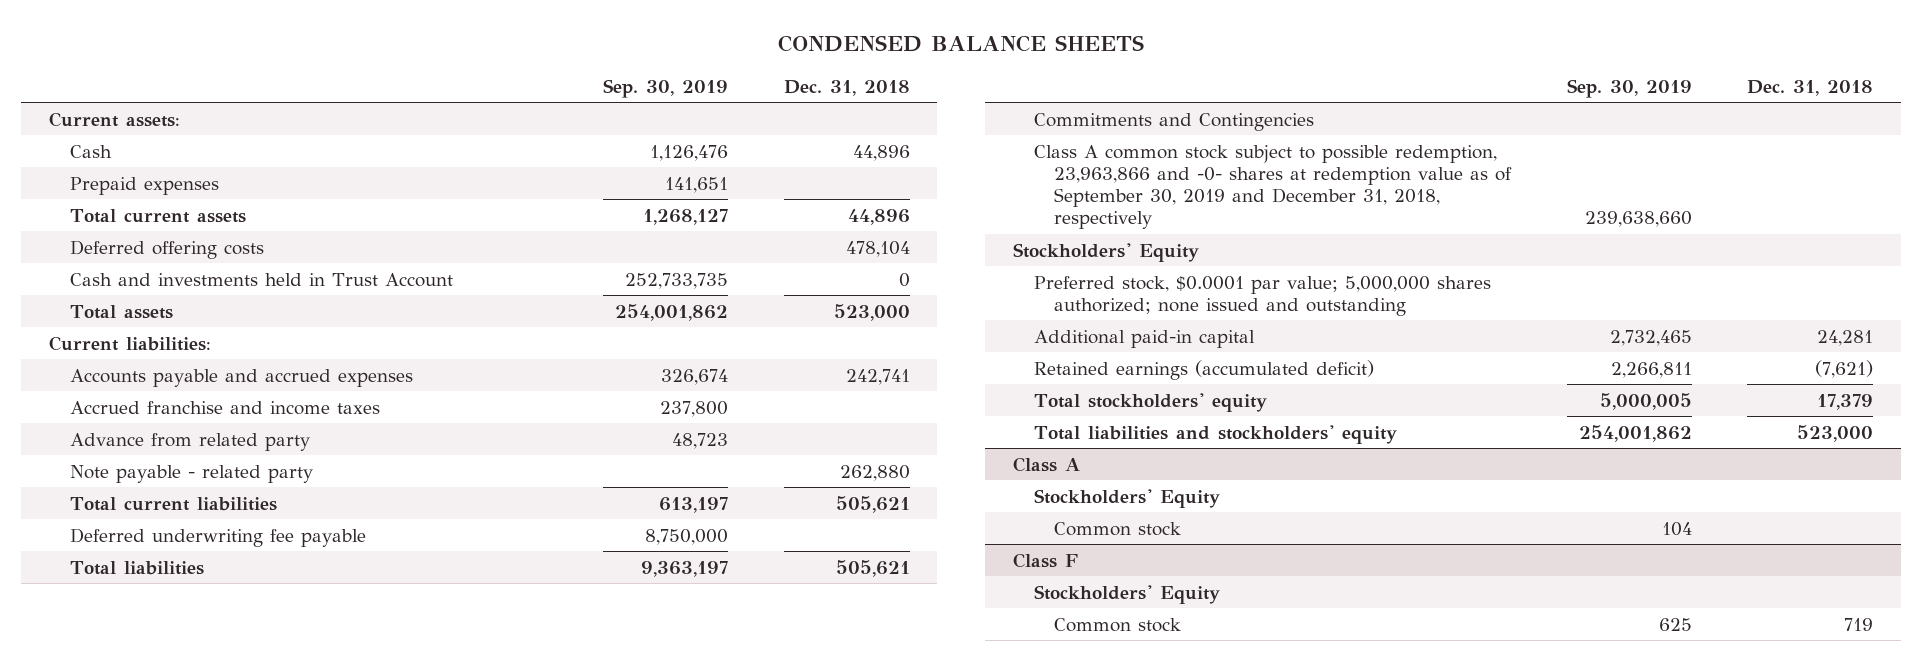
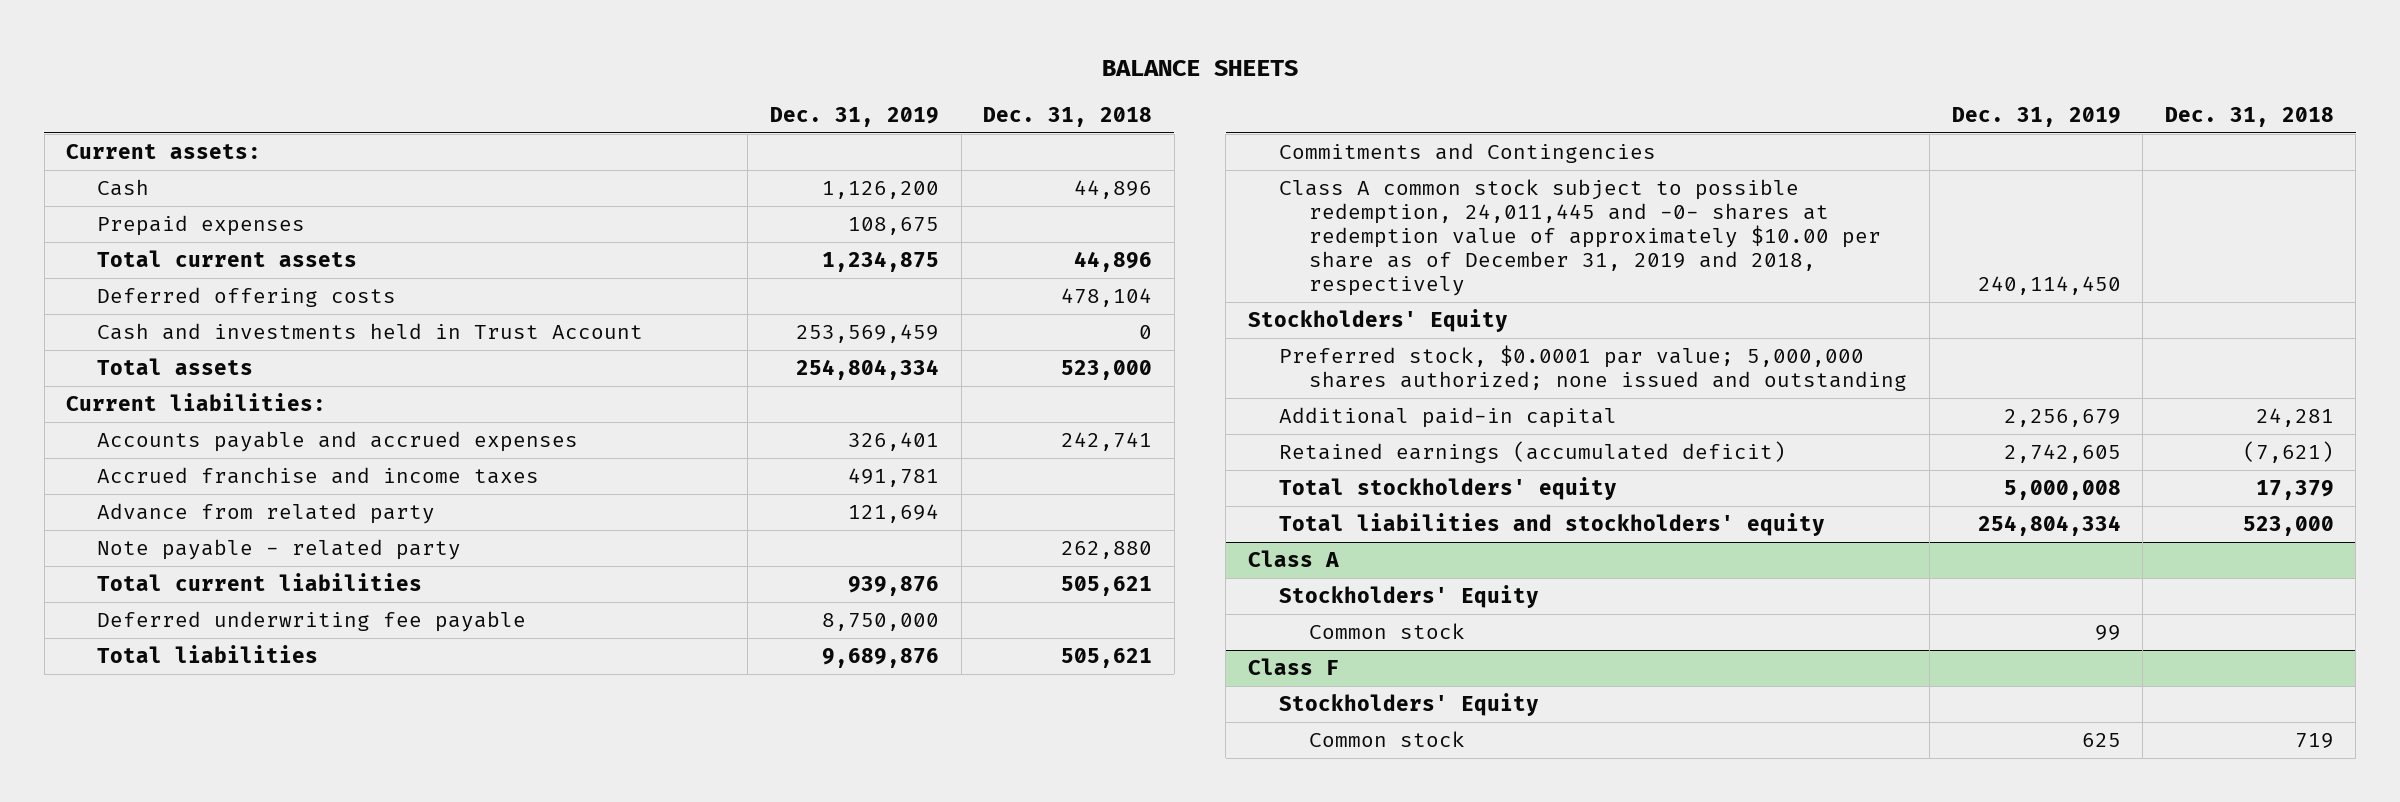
[778,35,1145,53] CONDENSED BALANCE SHEETS -> [1101,59,1298,76] BALANCE SHEETS
[603,78,729,98] Sep. 30, 2019 -> none
none -> [770,106,940,127] Dec. 31, 2019
[1033,144,1513,230] Class A common stock subject to possible redemption, 23,963,866 and -0- shares at redemption value as of September 30, 2019 and December 31, 2018, respectively -> [1278,179,1882,297] Class A common stock subject to possible redemption, 24,011,445 and -0- shares at redemption value of approximately $10.00 per share as of December 31, 2019 and 2018, respectively

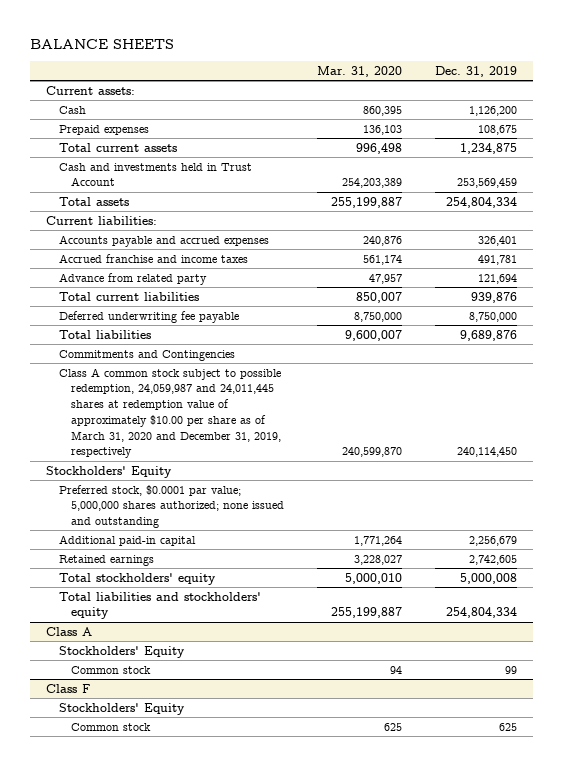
[983,106,1153,127] Dec. 31, 2018 -> none
none -> [316,65,402,77] Mar. 31, 2020
[96,287,396,308] Deferred offering costs -> none
[96,539,461,561] Note payable - related party -> none
[1278,179,1882,297] Class A common stock subject to possible redemption, 24,011,445 and -0- shares at redemption value of approximately $10.00 per share as of December 31, 2019 and 2018, respectively -> [58,367,281,459] Class A common stock subject to possible redemption, 24,059,987 and 24,011,445 shares at redemption value of approximately $10.00 per share as of March 31, 2020 and December 31, 2019, respectively
[1278,441,1786,464] Retained earnings (accumulated deficit) -> [58,554,154,566] Retained earnings

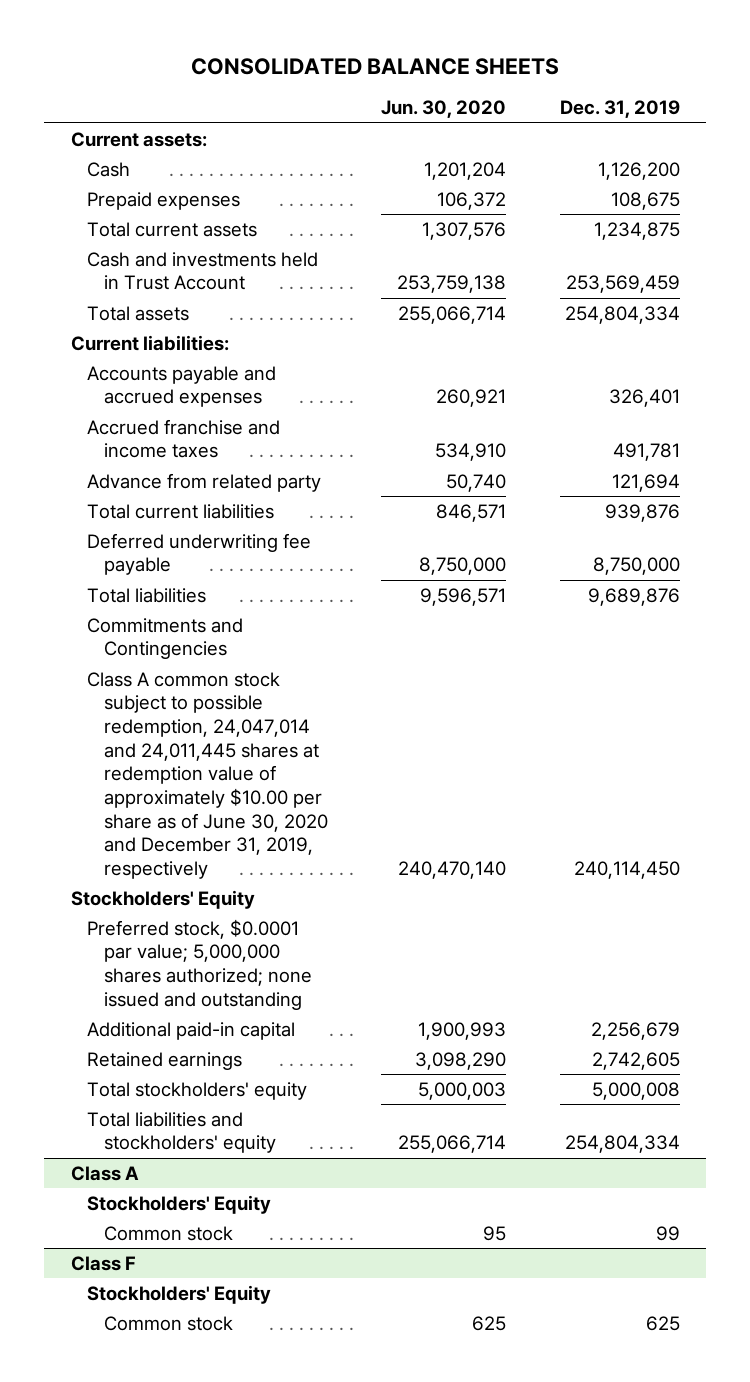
[29,38,174,49] BALANCE SHEETS -> [191,57,560,75] CONSOLIDATED BALANCE SHEETS
[316,65,402,77] Mar. 31, 2020 -> none
none -> [381,100,507,119] Jun. 30, 2020
[58,367,281,459] Class A common stock subject to possible redemption, 24,059,987 and 24,011,445 shares at redemption value of approximately $10.00 per share as of March 31, 2020 and December 31, 2019, respectively -> [87,671,328,879] Class A common stock subject to possible redemption, 24,047,014 and 24,011,445 shares at redemption value of approximately $10.00 per share as of June 30, 2020 and December 31, 2019, respectively

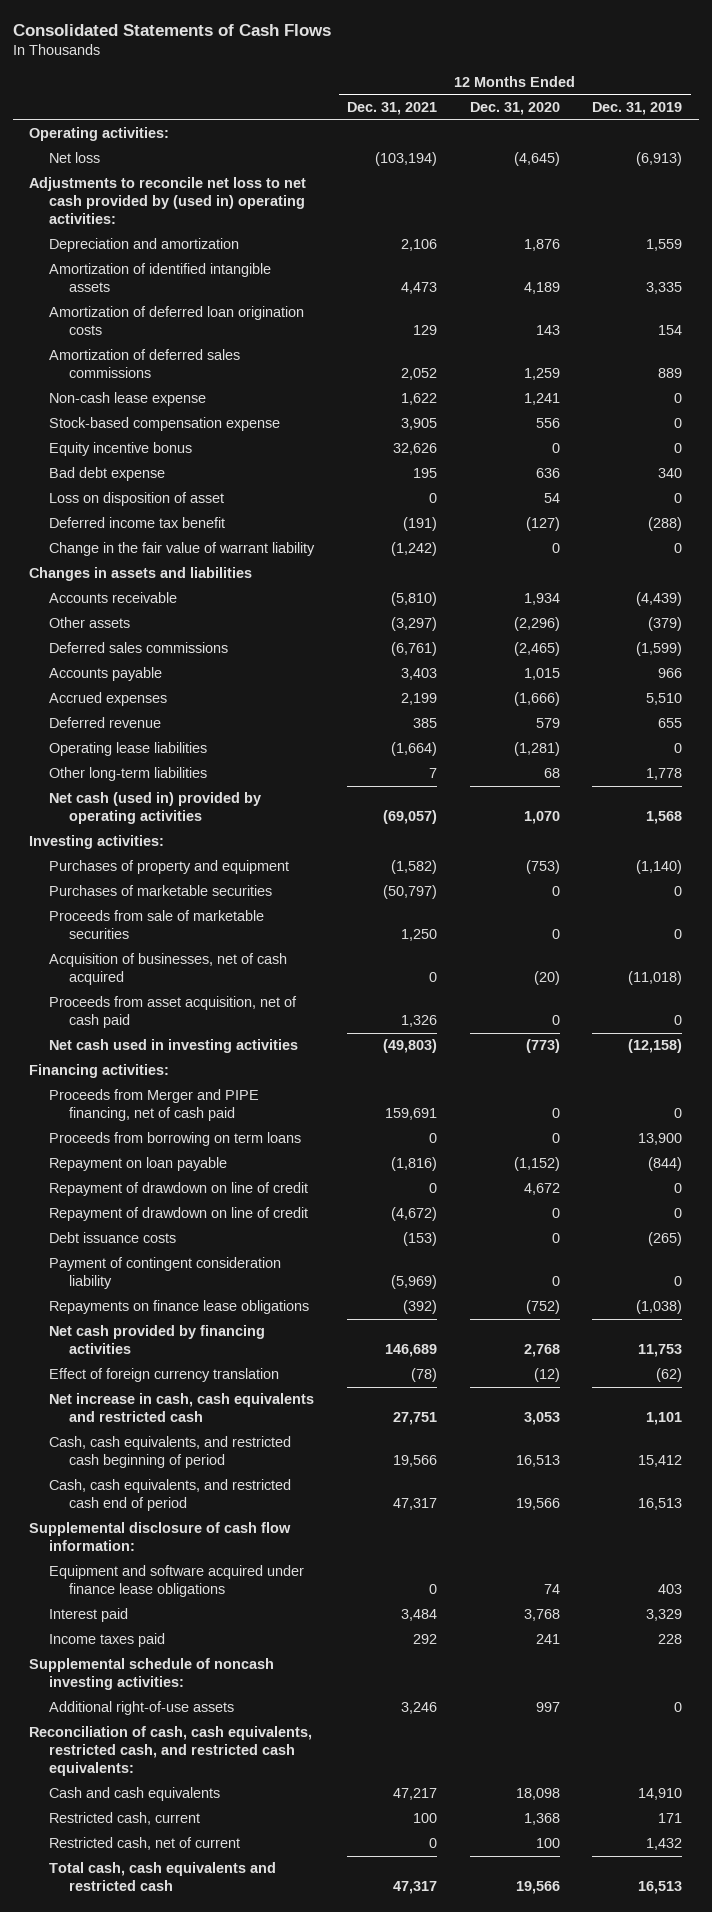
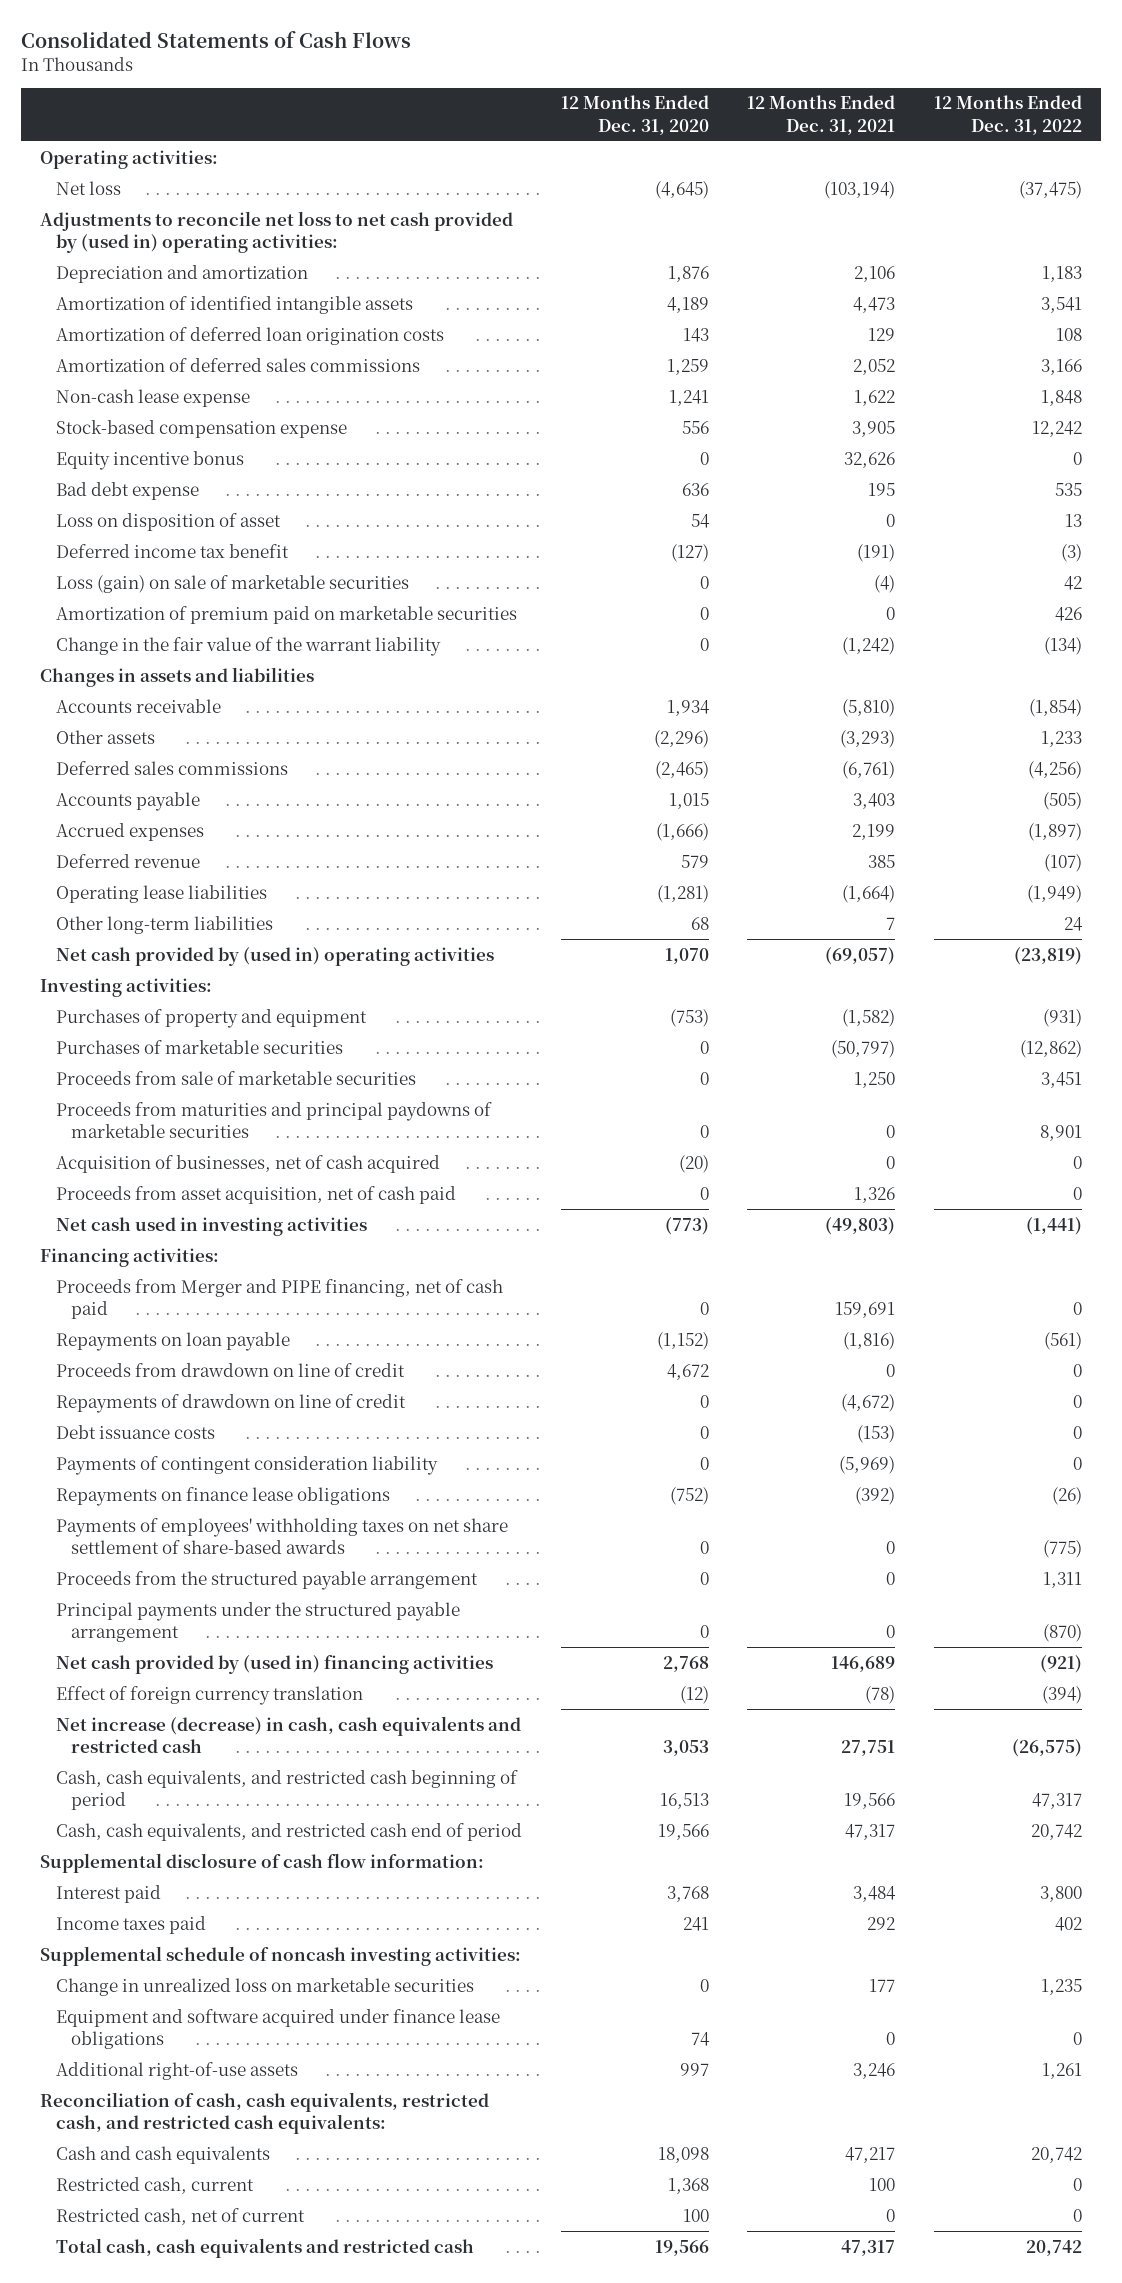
[592,102,683,116] Dec. 31, 2019 -> none
none -> [933,95,1082,135] 12 Months Ended Dec. 31, 2022
none -> [55,574,409,593] Loss (gain) on sale of marketable securities
none -> [55,605,517,624] Amortization of premium paid on marketable securities
[49,542,316,557] Change in the fair value of warrant liability -> [55,636,441,656] Change in the fair value of the warrant liability
[390,617,437,632] (3,297) -> [840,729,896,748] (3,293)
[49,792,262,825] Net cash (used in) provided by operating activities -> [55,946,494,966] Net cash provided by (used in) operating activities
none -> [55,1101,492,1138] Proceeds from maturities and principal paydowns of marketable securities
[49,1132,302,1147] Proceeds from borrowing on term loans -> none
[49,1157,228,1172] Repayment on loan payable -> [55,1331,290,1351] Repayments on loan payable
[49,1182,309,1197] Repayment of drawdown on line of credit -> [55,1362,405,1377] Proceeds from drawdown on line of credit
[49,1207,309,1222] Repayment of drawdown on line of credit -> [55,1393,406,1413] Repayments of drawdown on line of credit
[49,1257,282,1290] Payment of contingent consideration liability -> [55,1455,438,1475] Payments of contingent consideration liability
none -> [55,1517,508,1554] Payments of employees' withholding taxes on net share settlement of share-based awards
none -> [55,1570,478,1590] Proceeds from the structured payable arrangement
none -> [55,1601,460,1642] Principal payments under the structured payable arrangement
[49,1325,266,1355] Net cash provided by financing activities -> [55,1654,493,1674] Net cash provided by (used in) financing activities
[49,1393,315,1423] Net increase in cash, cash equivalents and restricted cash -> [55,1715,521,1753] Net increase (decrease) in cash, cash equivalents and restricted cash
none -> [55,1977,474,1996] Change in unrealized loss on marketable securities
[49,1565,305,1598] Equipment and software acquired under finance lease obligations -> [55,2008,500,2049] Equipment and software acquired under finance lease obligations

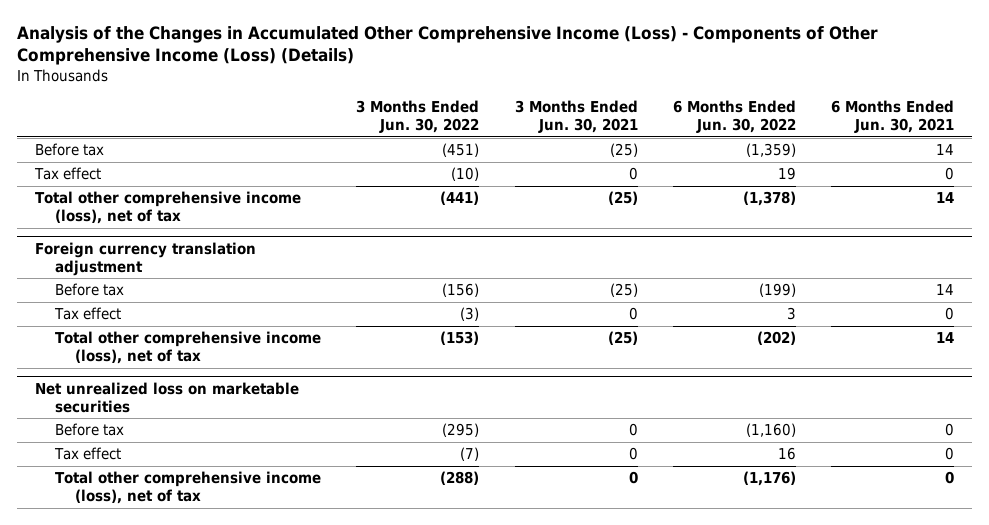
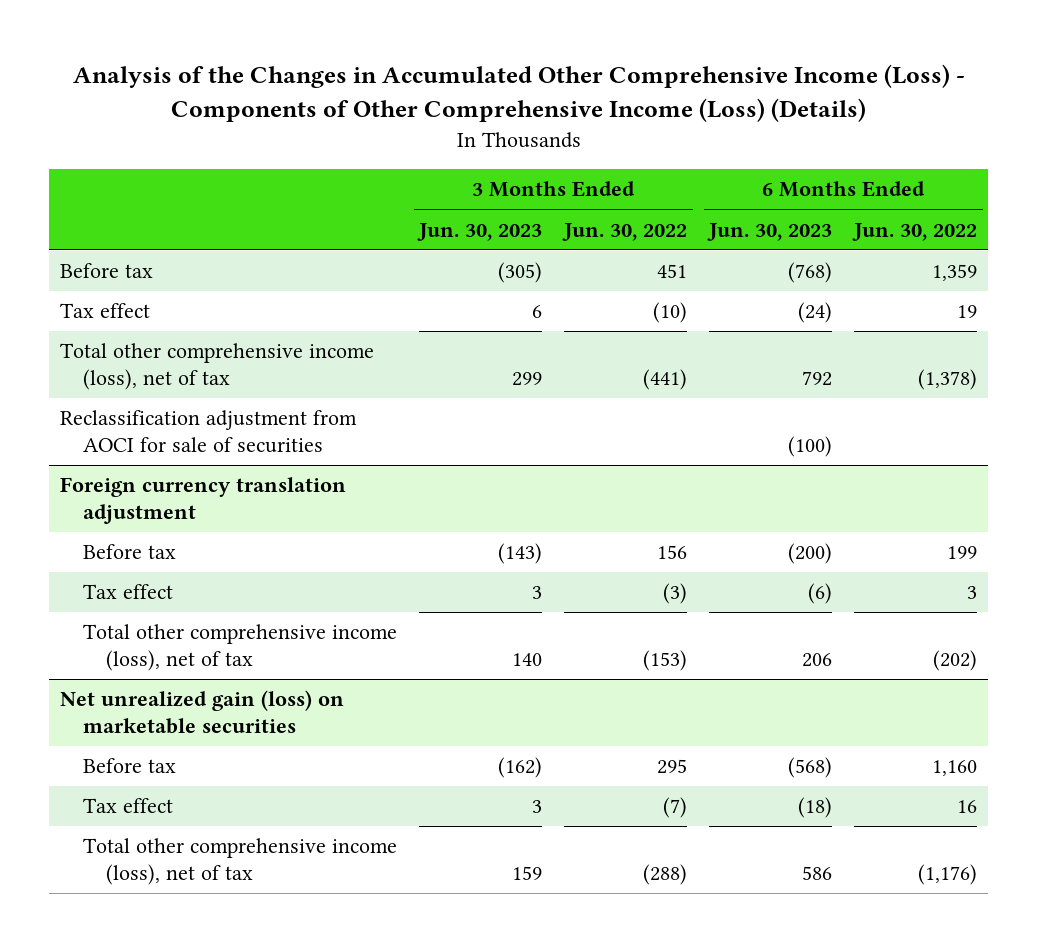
[514,100,638,133] 3 Months Ended Jun. 30, 2021 -> none
[831,100,955,133] 6 Months Ended Jun. 30, 2021 -> none
none -> [417,222,543,241] Jun. 30, 2023
none -> [707,222,833,241] Jun. 30, 2023
[442,143,480,158] (451) -> [657,264,688,279] 451
[745,143,796,158] (1,359) -> [932,264,978,282] 1,359
none -> [60,410,358,453] Reclassification adjustment from AOCI for sale of securities
[442,283,480,298] (156) -> [657,545,688,560] 156
[758,283,796,298] (199) -> [947,546,978,560] 199
[34,382,299,413] Net unrealized loss on marketable securities -> [60,690,345,734] Net unrealized gain (loss) on marketable securities
[442,423,480,438] (295) -> [657,759,688,775] 295
[745,423,796,438] (1,160) -> [932,760,978,777] 1,160

